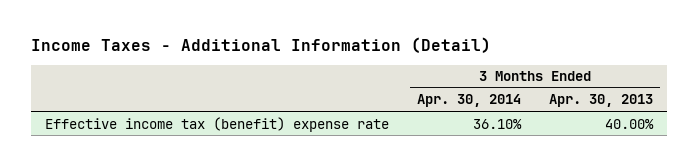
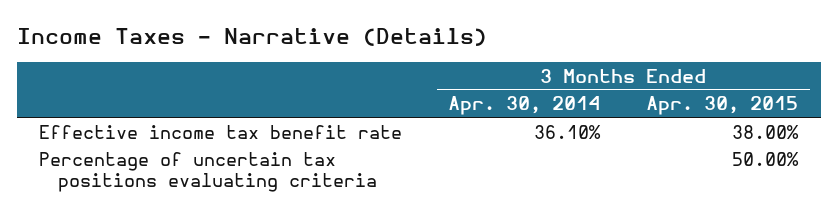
[30,37,491,54] Income Taxes - Additional Information (Detail) -> [16,28,487,47] Income Taxes - Narrative (Details)
[549,94,654,108] Apr. 30, 2013 -> none
none -> [646,96,799,116] Apr. 30, 2015
[44,116,389,132] Effective income tax (benefit) expense rate -> [39,124,403,139] Effective income tax benefit rate
none -> [39,151,378,193] Percentage of uncertain tax positions evaluating criteria

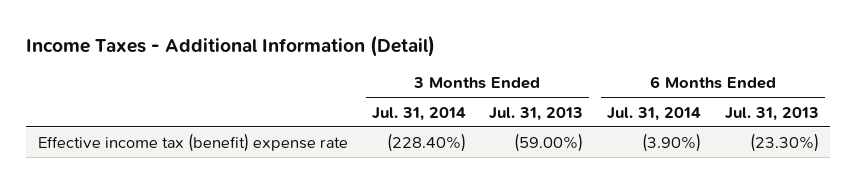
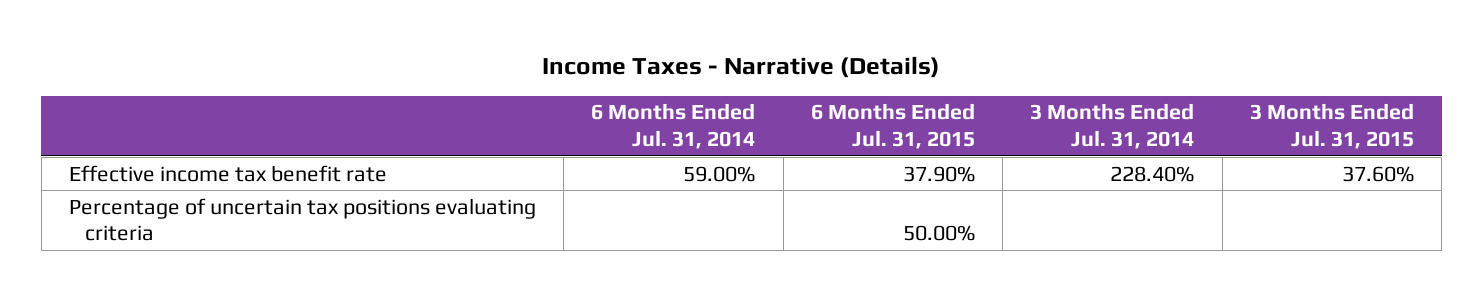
[25,34,435,57] Income Taxes - Additional Information (Detail) -> [542,56,941,79] Income Taxes - Narrative (Details)
[489,106,584,121] Jul. 31, 2013 -> none
[724,106,819,121] Jul. 31, 2013 -> none
none -> [810,103,975,150] 6 Months Ended Jul. 31, 2015
none -> [1249,103,1414,150] 3 Months Ended Jul. 31, 2015
[37,133,348,153] Effective income tax (benefit) expense rate -> [68,164,387,182] Effective income tax benefit rate
[386,133,466,153] (228.40%) -> [1110,165,1195,182] 228.40%
[641,133,701,153] (3.90%) -> [683,165,756,182] 59.00%
none -> [68,197,536,242] Percentage of uncertain tax positions evaluating criteria

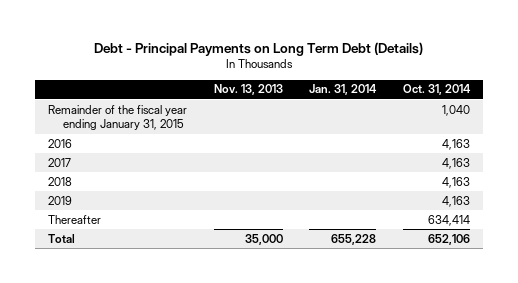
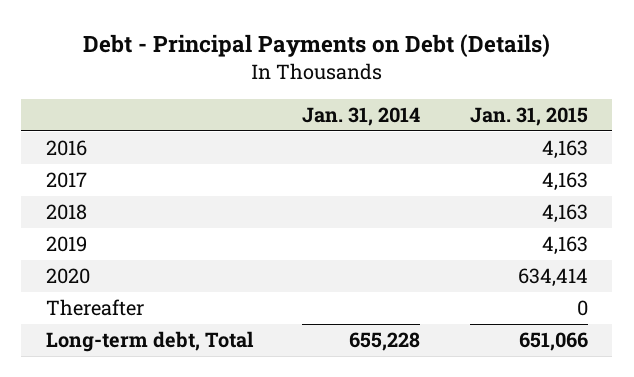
[94,41,424,56] Debt - Principal Payments on Long Term Debt (Details) -> [82,34,550,58] Debt - Principal Payments on Debt (Details)
[213,84,283,96] Nov. 13, 2013 -> none
[403,84,472,96] Oct. 31, 2014 -> none
none -> [469,106,588,126] Jan. 31, 2015
[48,104,188,131] Remainder of the fiscal year ending January 31, 2015 -> none
none -> [46,268,91,285] 2020
[48,233,76,243] Total -> [46,331,255,353] Long-term debt, Total

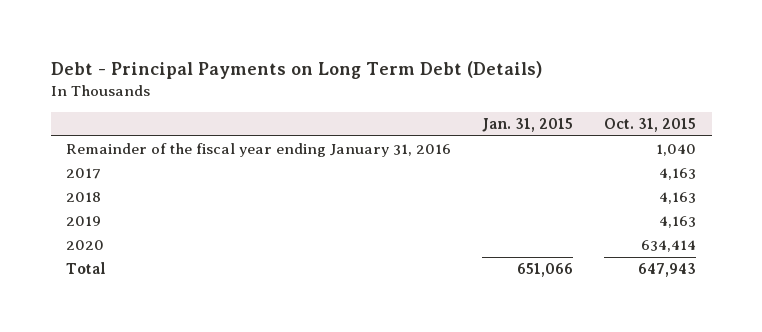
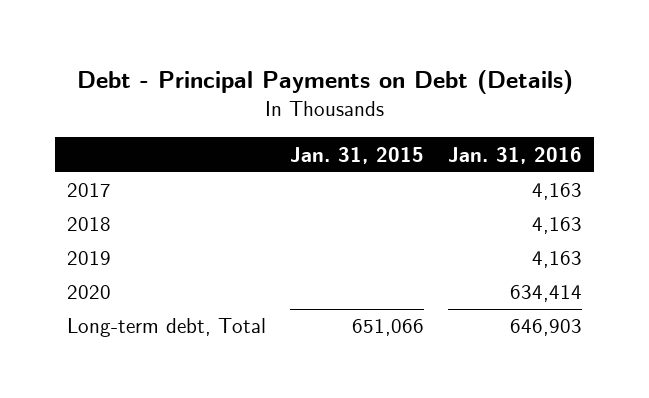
[50,61,542,80] Debt - Principal Payments on Long Term Debt (Details) -> [76,70,573,95] Debt - Principal Payments on Debt (Details)
[604,118,697,133] Oct. 31, 2015 -> none
none -> [447,146,582,164] Jan. 31, 2016
[66,143,452,158] Remainder of the fiscal year ending January 31, 2016 -> none
[66,262,107,275] Total -> [67,318,267,338] Long-term debt, Total

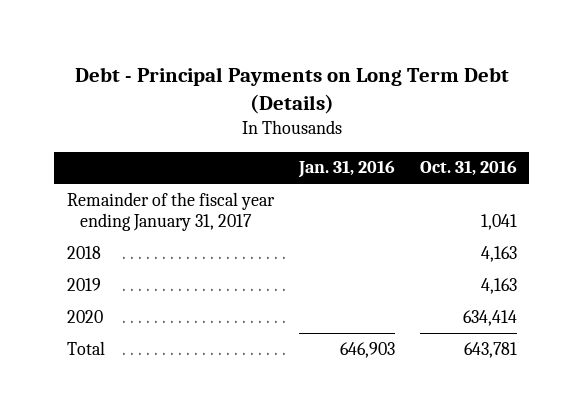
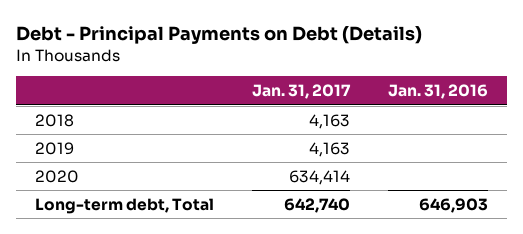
[74,67,509,114] Debt - Principal Payments on Long Term Debt (Details) -> [16,26,423,45] Debt - Principal Payments on Debt (Details)
[419,160,517,177] Oct. 31, 2016 -> none
none -> [251,84,351,100] Jan. 31, 2017
[66,191,275,232] Remainder of the fiscal year ending January 31, 2017 -> none
[66,340,105,355] Total -> [34,197,214,214] Long-term debt, Total

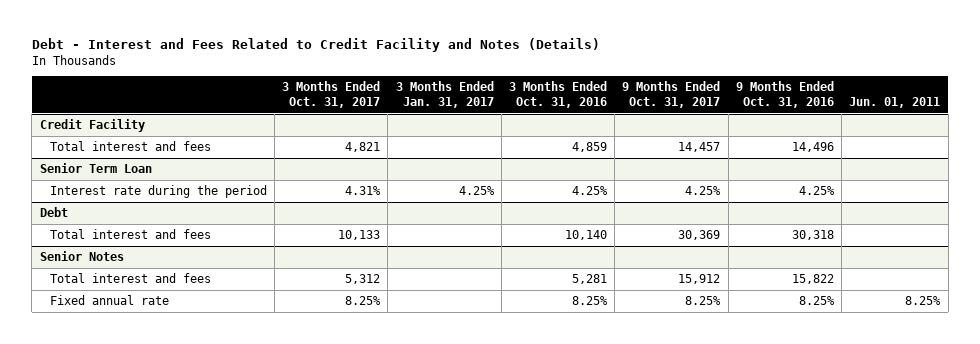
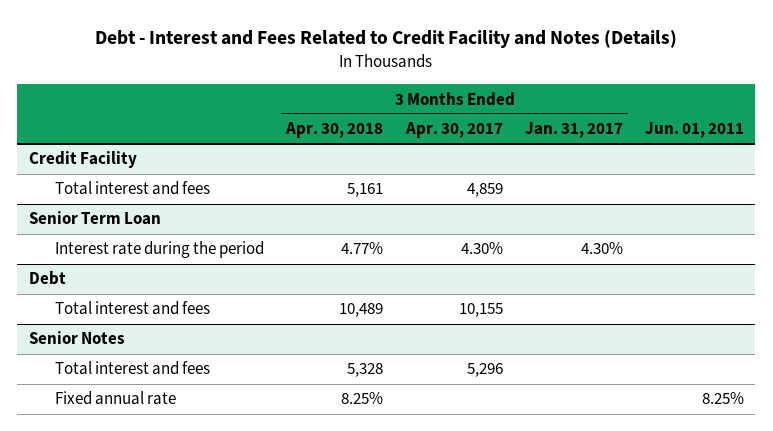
[282,81,381,109] 3 Months Ended Oct. 31, 2017 -> none
[509,81,608,109] 3 Months Ended Oct. 31, 2016 -> none
[622,81,721,109] 9 Months Ended Oct. 31, 2017 -> none
[735,81,834,109] 9 Months Ended Oct. 31, 2016 -> none
none -> [285,122,384,139] Apr. 30, 2018
none -> [404,122,503,139] Apr. 30, 2017
[458,186,495,196] 4.25% -> [580,242,623,255] 4.30%

